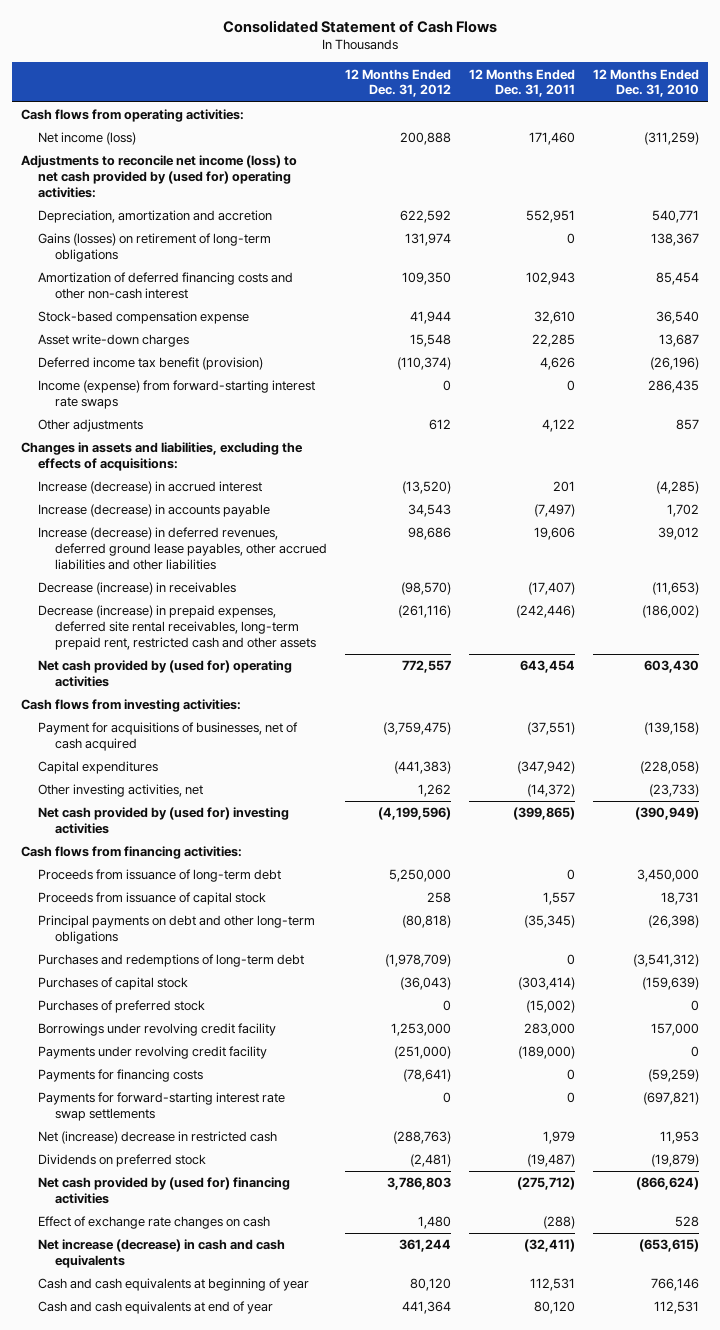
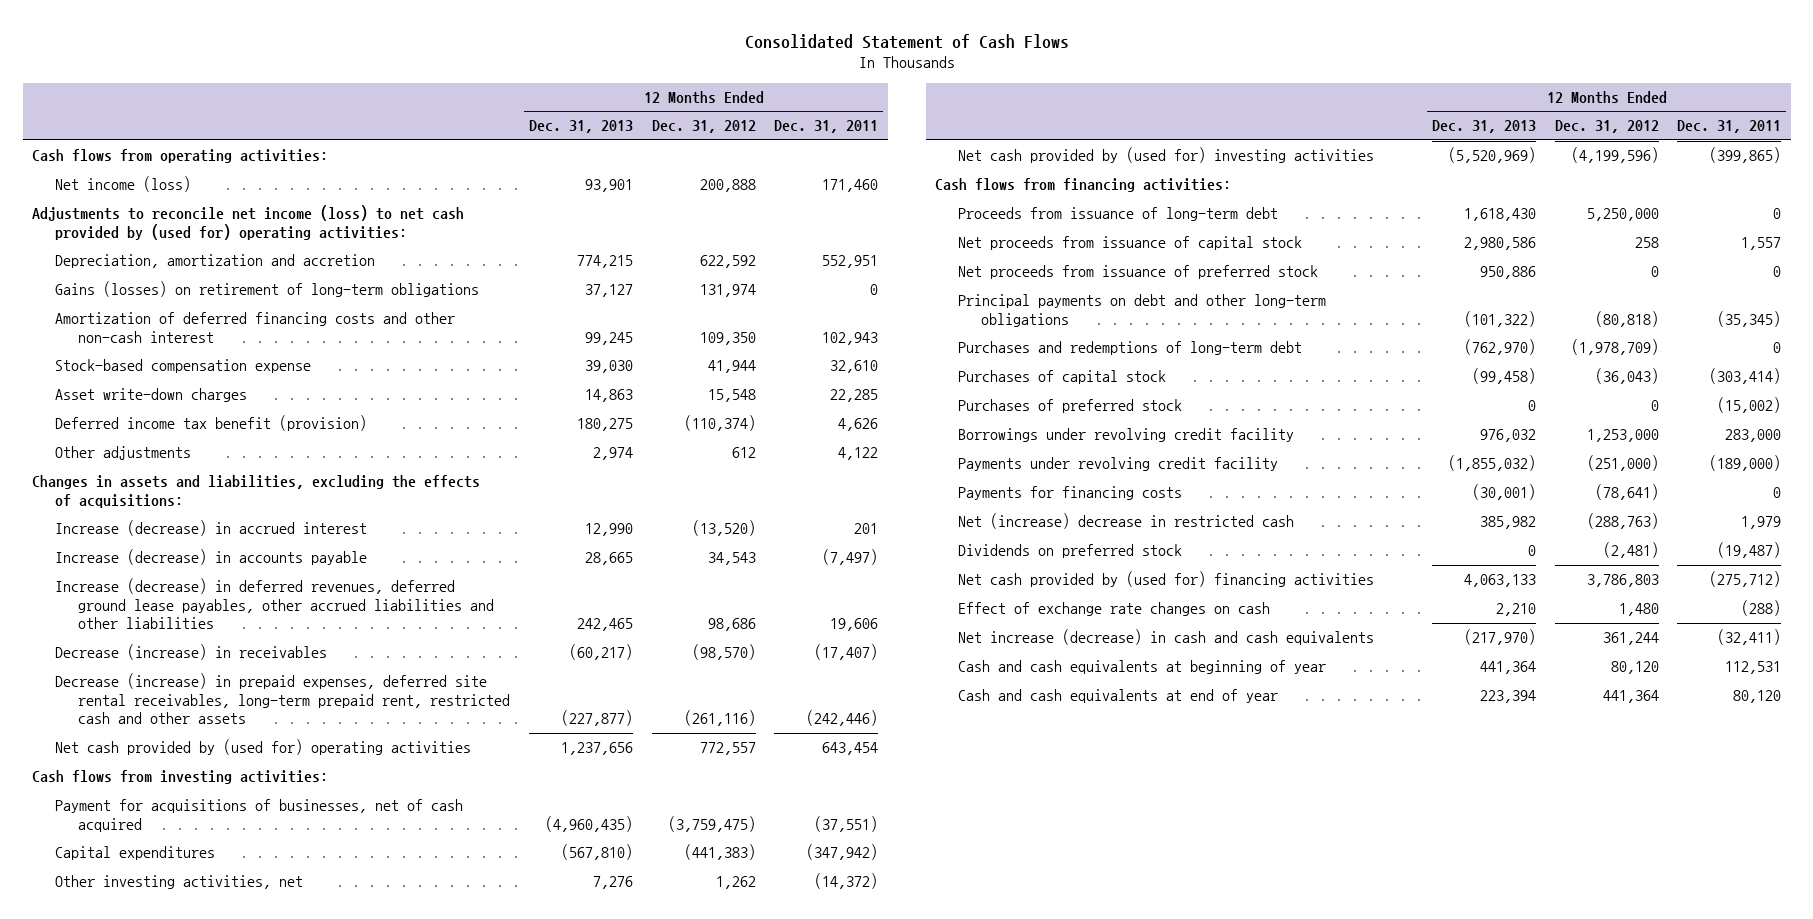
[592,68,699,98] 12 Months Ended Dec. 31, 2010 -> none
none -> [528,120,633,134] Dec. 31, 2013
[38,380,316,410] Income (expense) from forward-starting interest rate swaps -> none
[38,892,267,906] Proceeds from issuance of capital stock -> [958,236,1303,251] Net proceeds from issuance of capital stock
none -> [958,265,1319,280] Net proceeds from issuance of preferred stock
[38,1092,286,1122] Payments for forward-starting interest rate swap settlements -> none

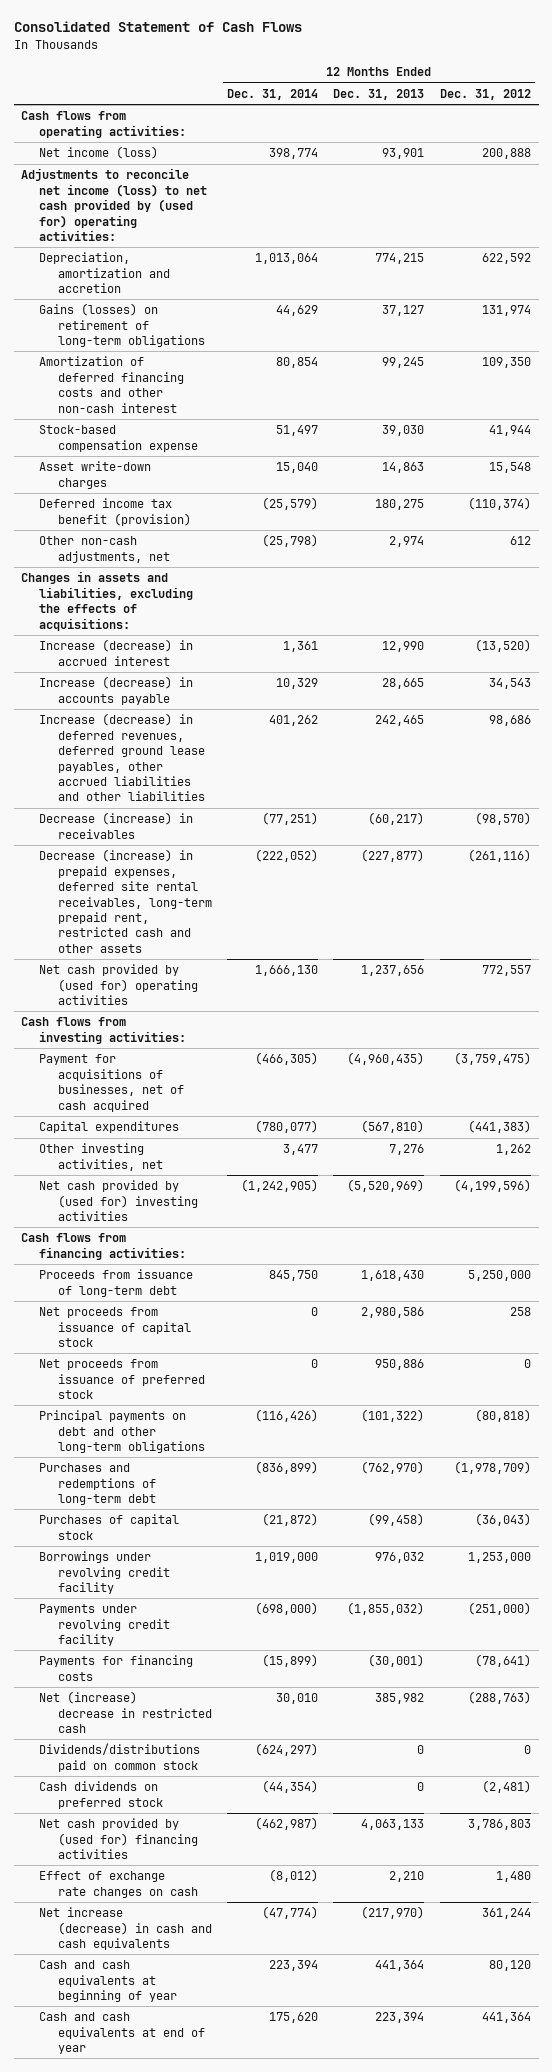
[774,120,879,134] Dec. 31, 2011 -> none
none -> [227,88,319,100] Dec. 31, 2014
[55,446,192,461] Other adjustments -> [39,536,170,563] Other non-cash adjustments, net
[958,399,1183,414] Purchases of preferred stock -> none
none -> [39,1743,201,1772] Dividends/distributions paid on common stock
[958,544,1183,559] Dividends on preferred stock -> [39,1781,163,1809] Cash dividends on preferred stock

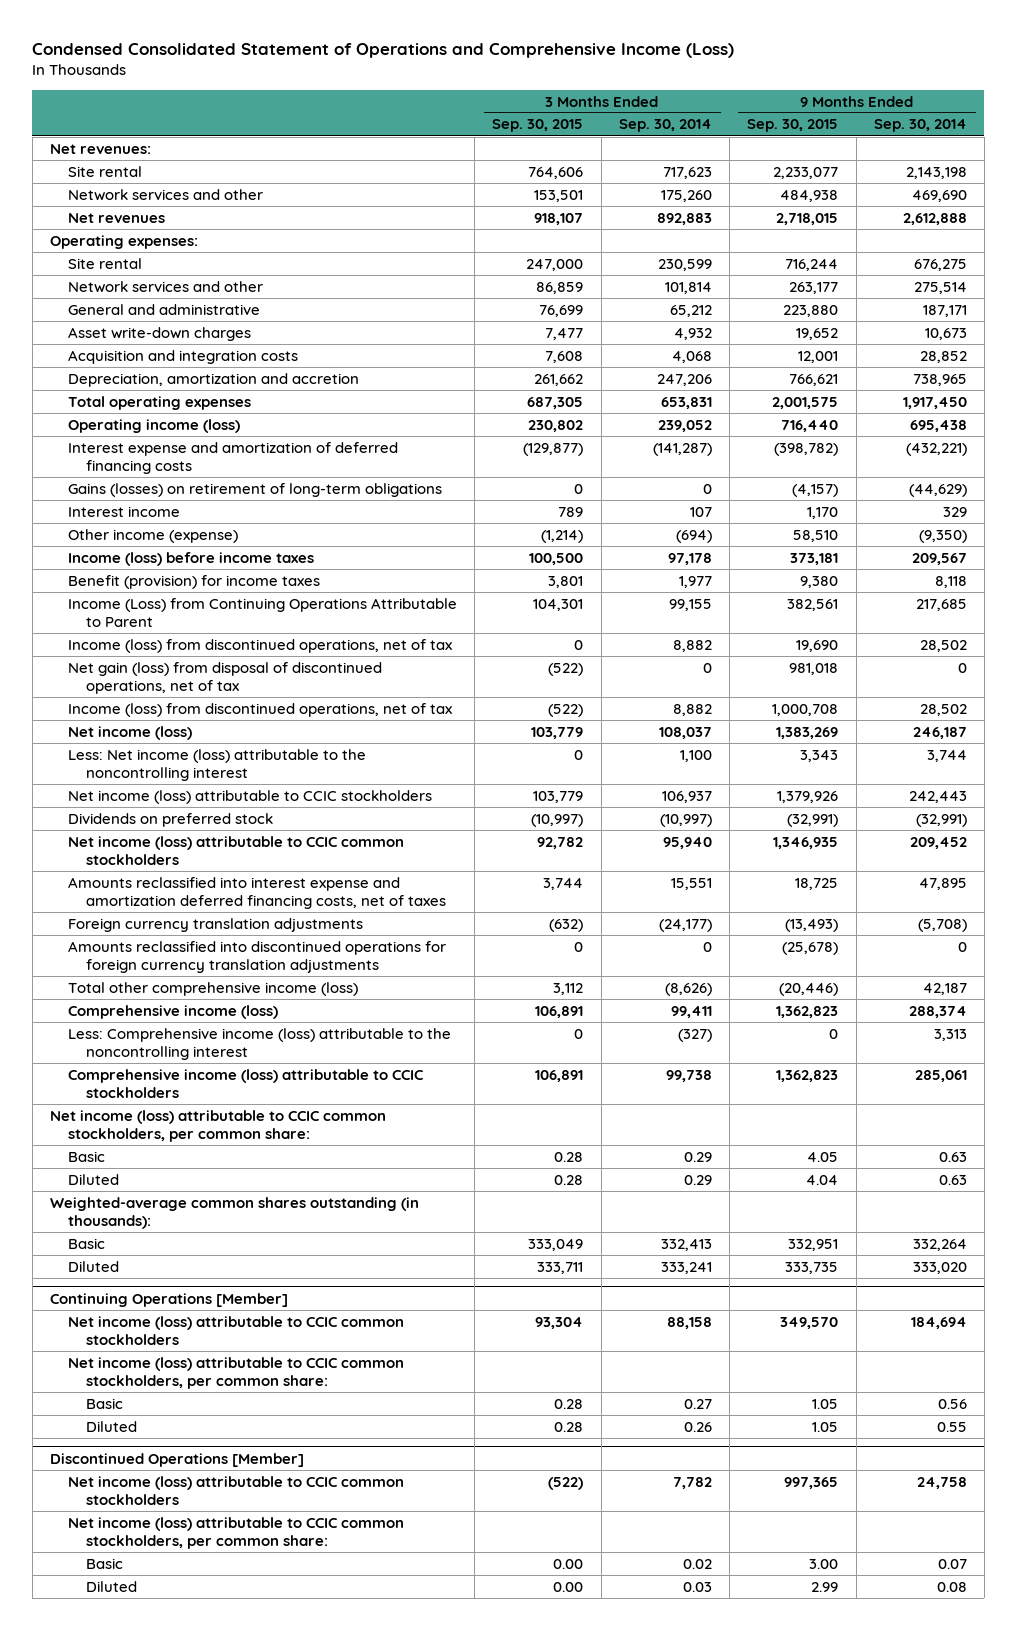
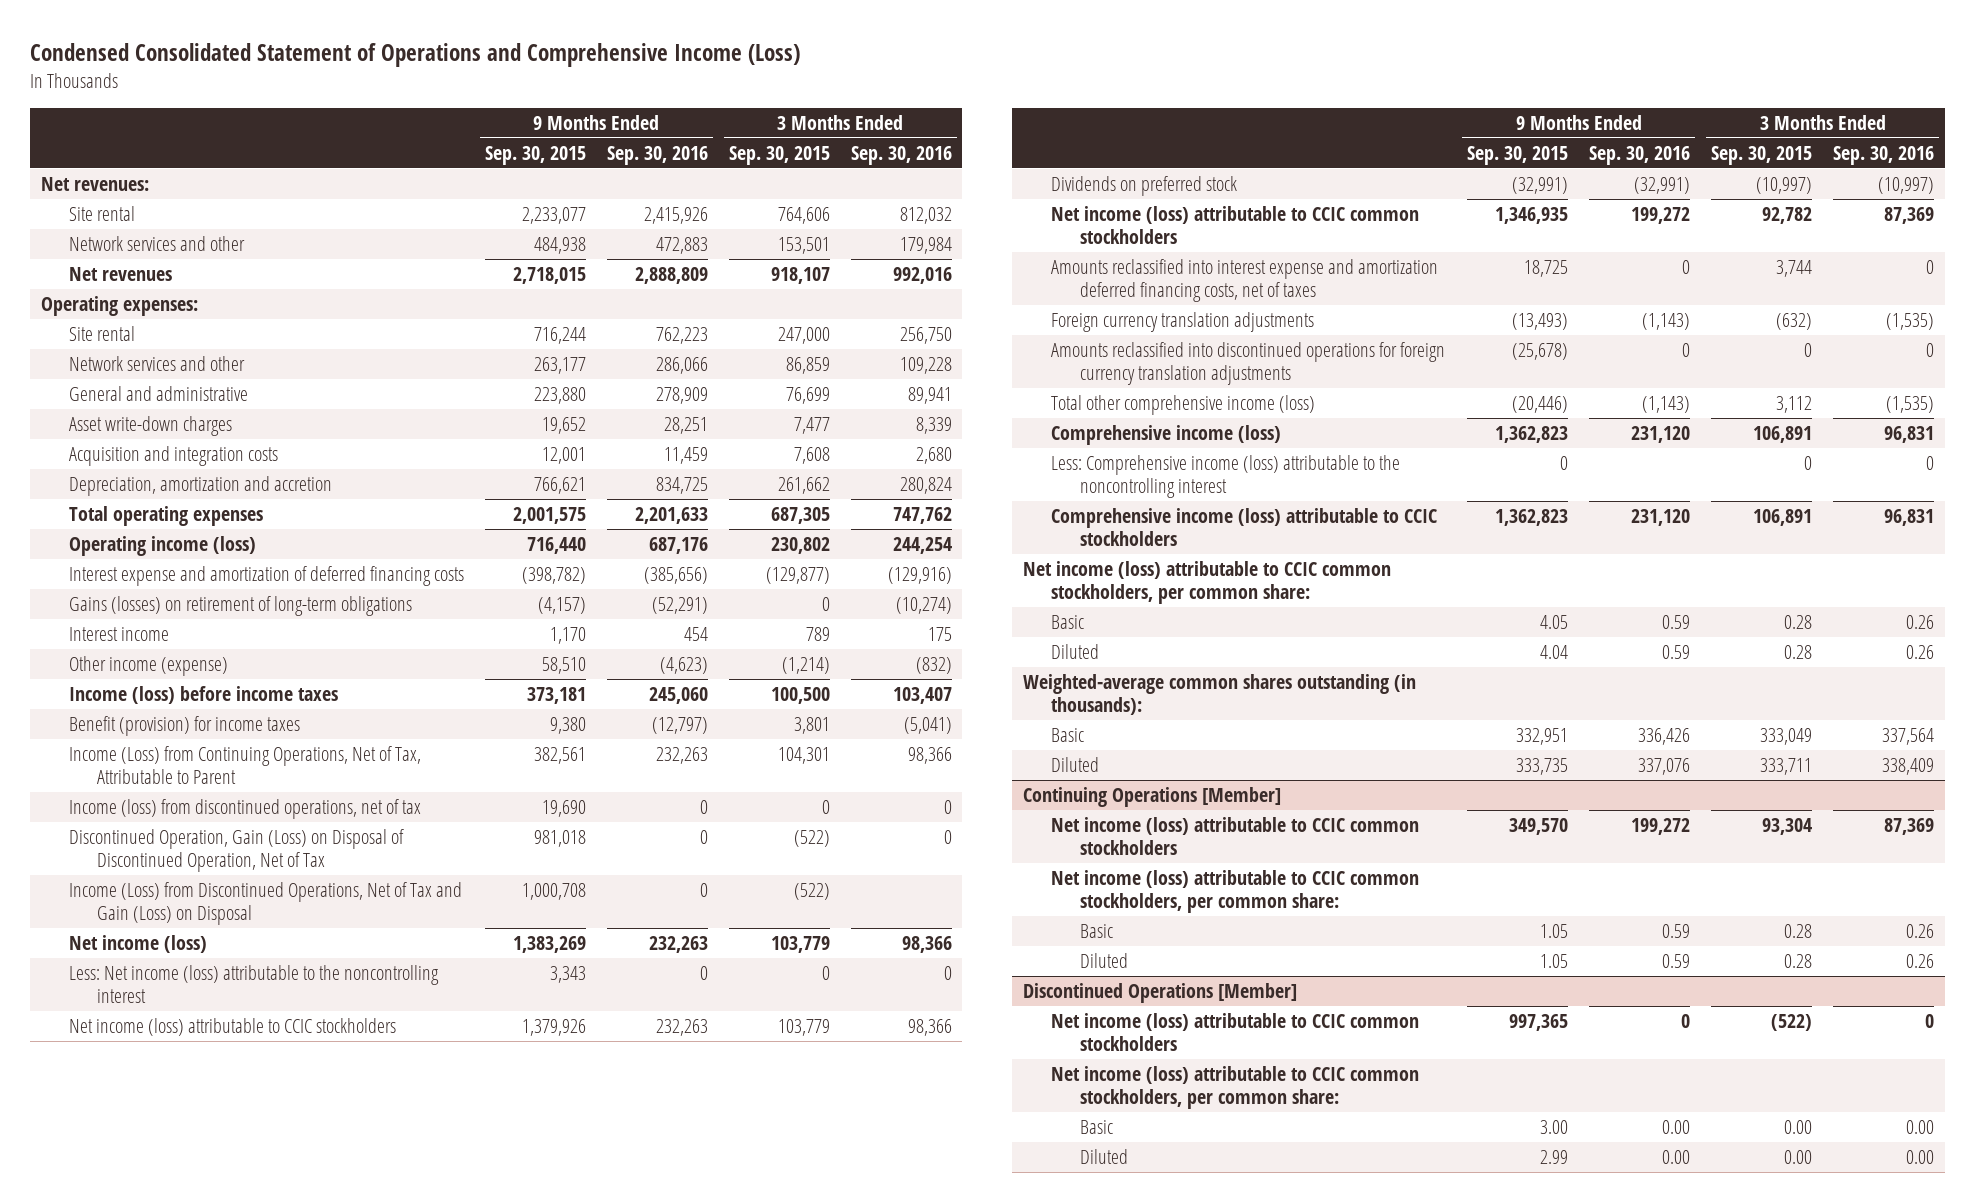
[618,119,712,133] Sep. 30, 2014 -> none
[873,119,967,133] Sep. 30, 2014 -> none
none -> [606,146,708,166] Sep. 30, 2016
none -> [850,146,952,166] Sep. 30, 2016
[68,597,458,627] Income (Loss) from Continuing Operations Attributable to Parent -> [68,746,421,785] Income (Loss) from Continuing Operations, Net of Tax, Attributable to Parent
[68,661,383,694] Net gain (loss) from disposal of discontinued operations, net of tax -> [68,829,404,873] Discontinued Operation, Gain (Loss) on Disposal of Discontinued Operation, Net of Tax
[68,702,453,717] Income (loss) from discontinued operations, net of tax -> [68,882,462,926] Income (Loss) from Discontinued Operations, Net of Tax and Gain (Loss) on Disposal

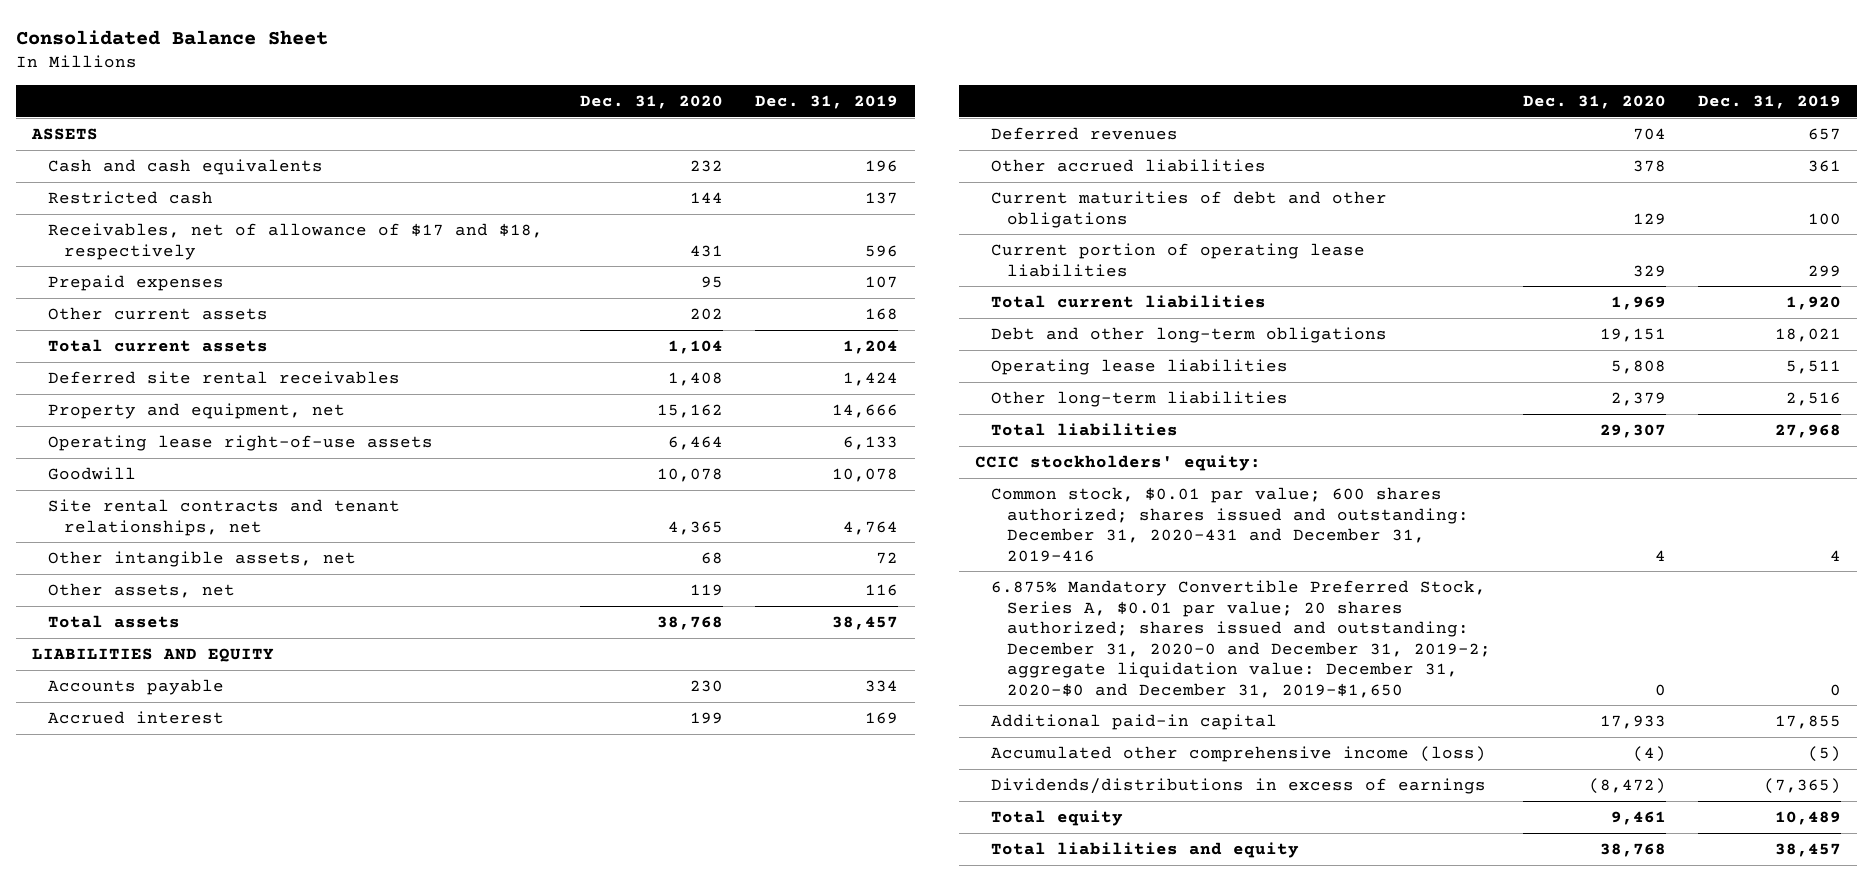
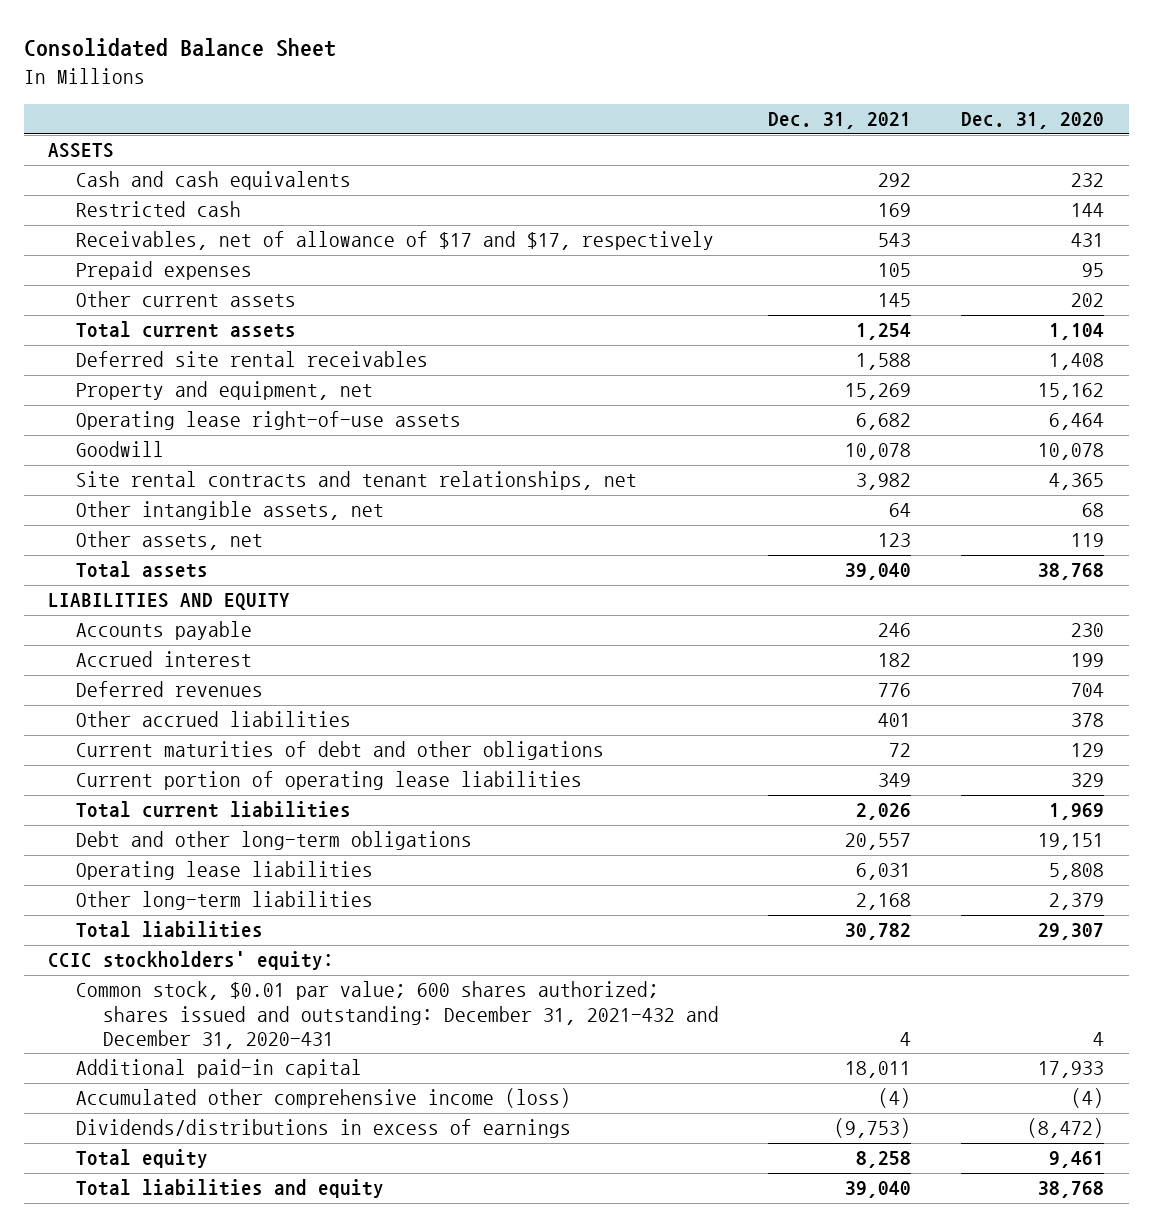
[755,95,899,110] Dec. 31, 2019 -> none
none -> [768,112,912,130] Dec. 31, 2021
[48,222,544,260] Receivables, net of allowance of $17 and $18, respectively -> [75,231,714,251] Receivables, net of allowance of $17 and $17, respectively
[990,579,1491,698] 6.875% Mandatory Convertible Preferred Stock, Series A, $0.01 par value; 20 shares authorized; shares issued and outstanding: December 31, 2020-0 and December 31, 2019-2; aggregate liquidation value: December 31, 2020-$0 and December 31, 2019-$1,650 -> none
[990,486,1469,562] Common stock, $0.01 par value; 600 shares authorized; shares issued and outstanding: December 31, 2020-431 and December 31, 2019-416 -> [75,981,719,1049] Common stock, $0.01 par value; 600 shares authorized; shares issued and outstanding: December 31, 2021-432 and December 31, 2020-431

